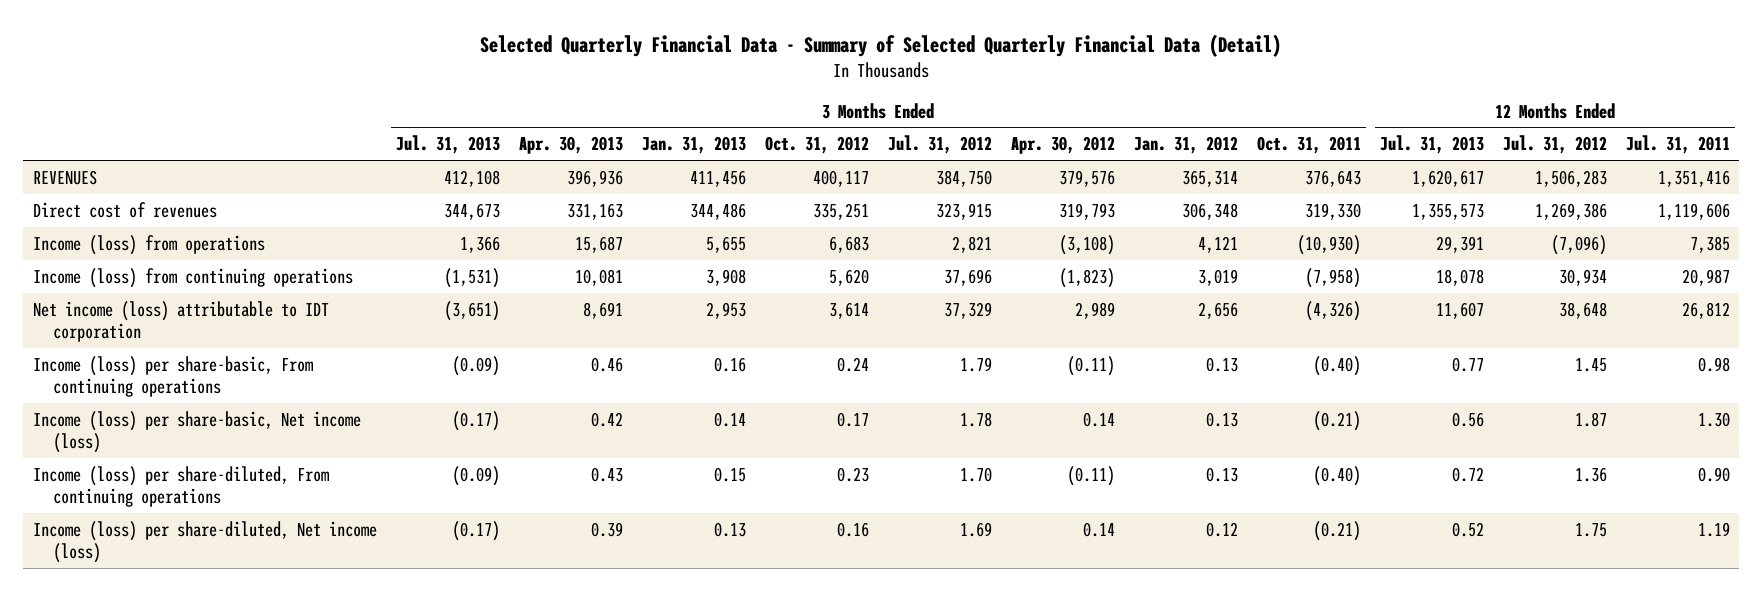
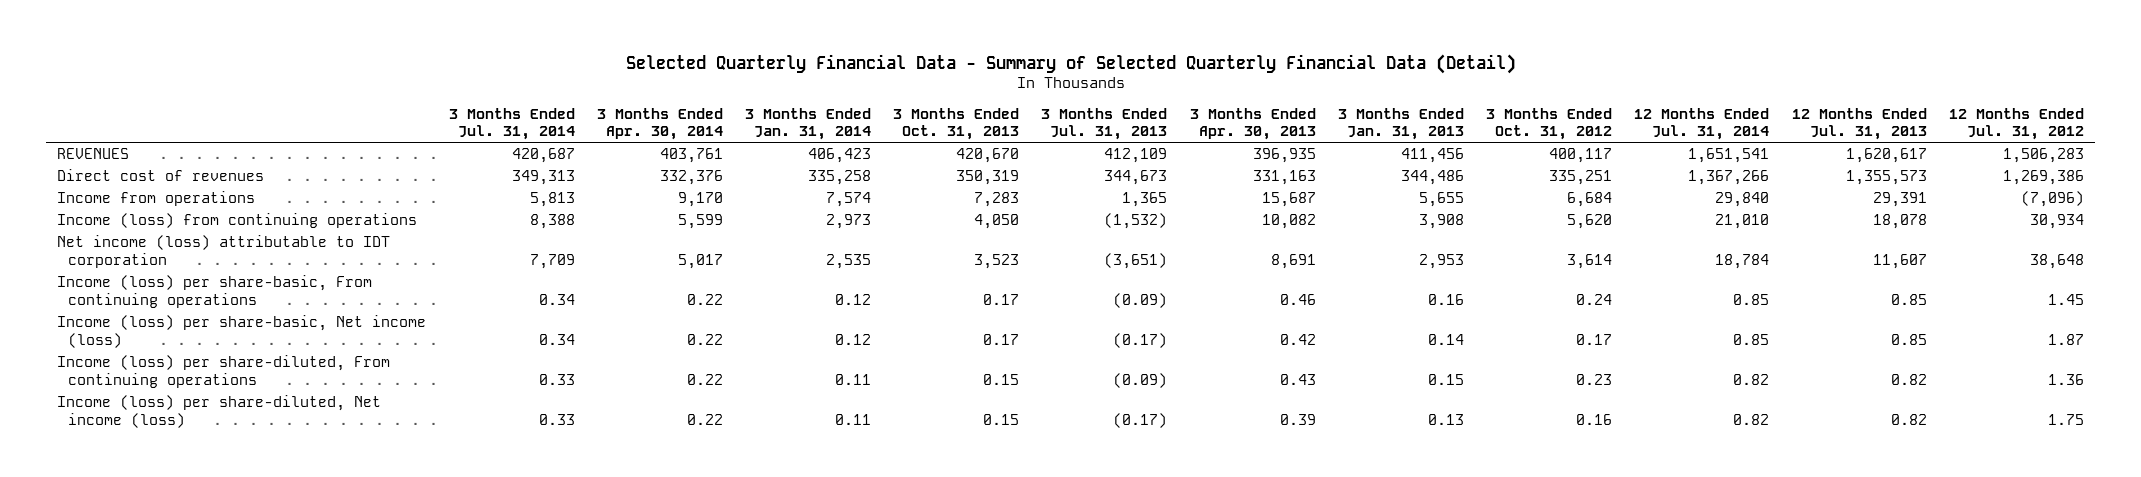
[887,135,992,155] Jul. 31, 2012 -> none
[1010,136,1115,155] Apr. 30, 2012 -> none
[1133,136,1238,155] Jan. 31, 2012 -> none
[1256,136,1361,155] Oct. 31, 2011 -> none
[1625,135,1730,155] Jul. 31, 2011 -> none
none -> [448,107,575,141] 3 Months Ended Jul. 31, 2014
none -> [596,107,723,141] 3 Months Ended Apr. 30, 2014
none -> [745,107,872,141] 3 Months Ended Jan. 31, 2014
none -> [893,107,1020,141] 3 Months Ended Oct. 31, 2013
none -> [1634,107,1770,141] 12 Months Ended Jul. 31, 2014
[443,169,500,187] 412,108 -> [1104,148,1168,164] 412,109
[566,169,623,187] 396,936 -> [1252,148,1316,164] 396,935
[32,234,265,255] Income (loss) from operations -> [57,191,256,207] Income from operations
[459,235,500,253] 1,366 -> [1122,192,1168,208] 1,365
[828,235,869,253] 6,683 -> [1567,192,1613,208] 6,684
[443,267,500,288] (1,531) -> [1104,213,1168,230] (1,532)
[574,268,623,286] 10,081 -> [1261,214,1316,230] 10,082
[1451,356,1484,372] 0.77 -> [1890,293,1927,305] 0.85
[1451,411,1484,427] 0.56 -> [1890,333,1927,345] 0.85
[1451,466,1484,482] 0.72 -> [1890,373,1927,385] 0.82
[1451,521,1484,537] 0.52 -> [1890,413,1927,425] 0.82

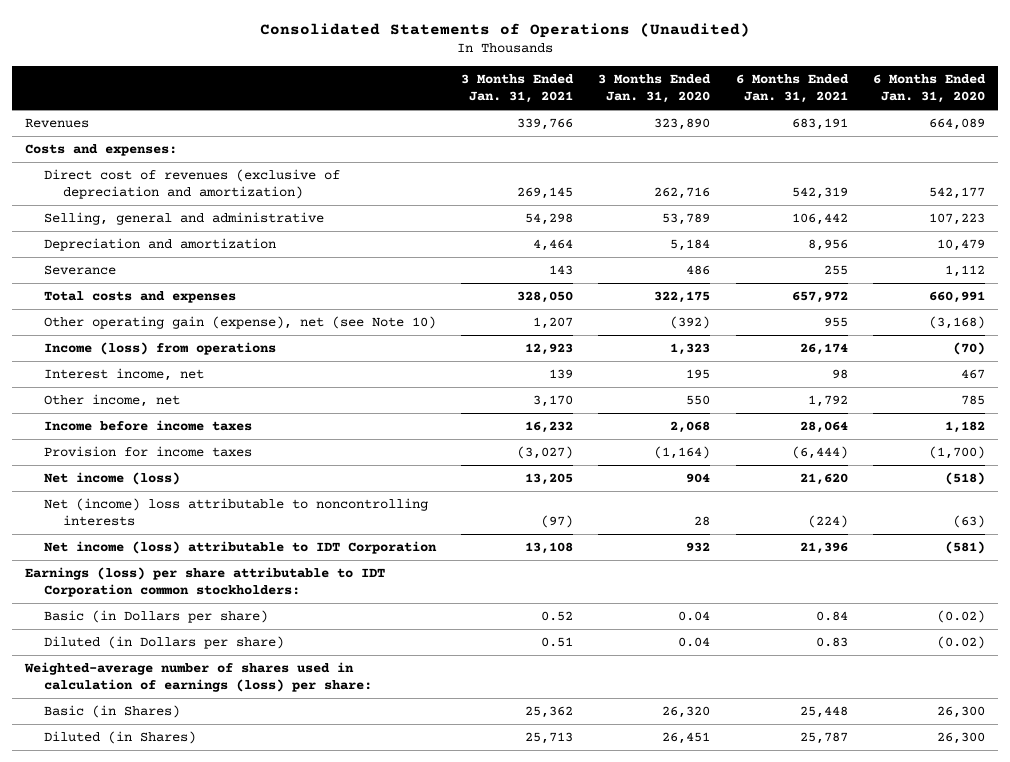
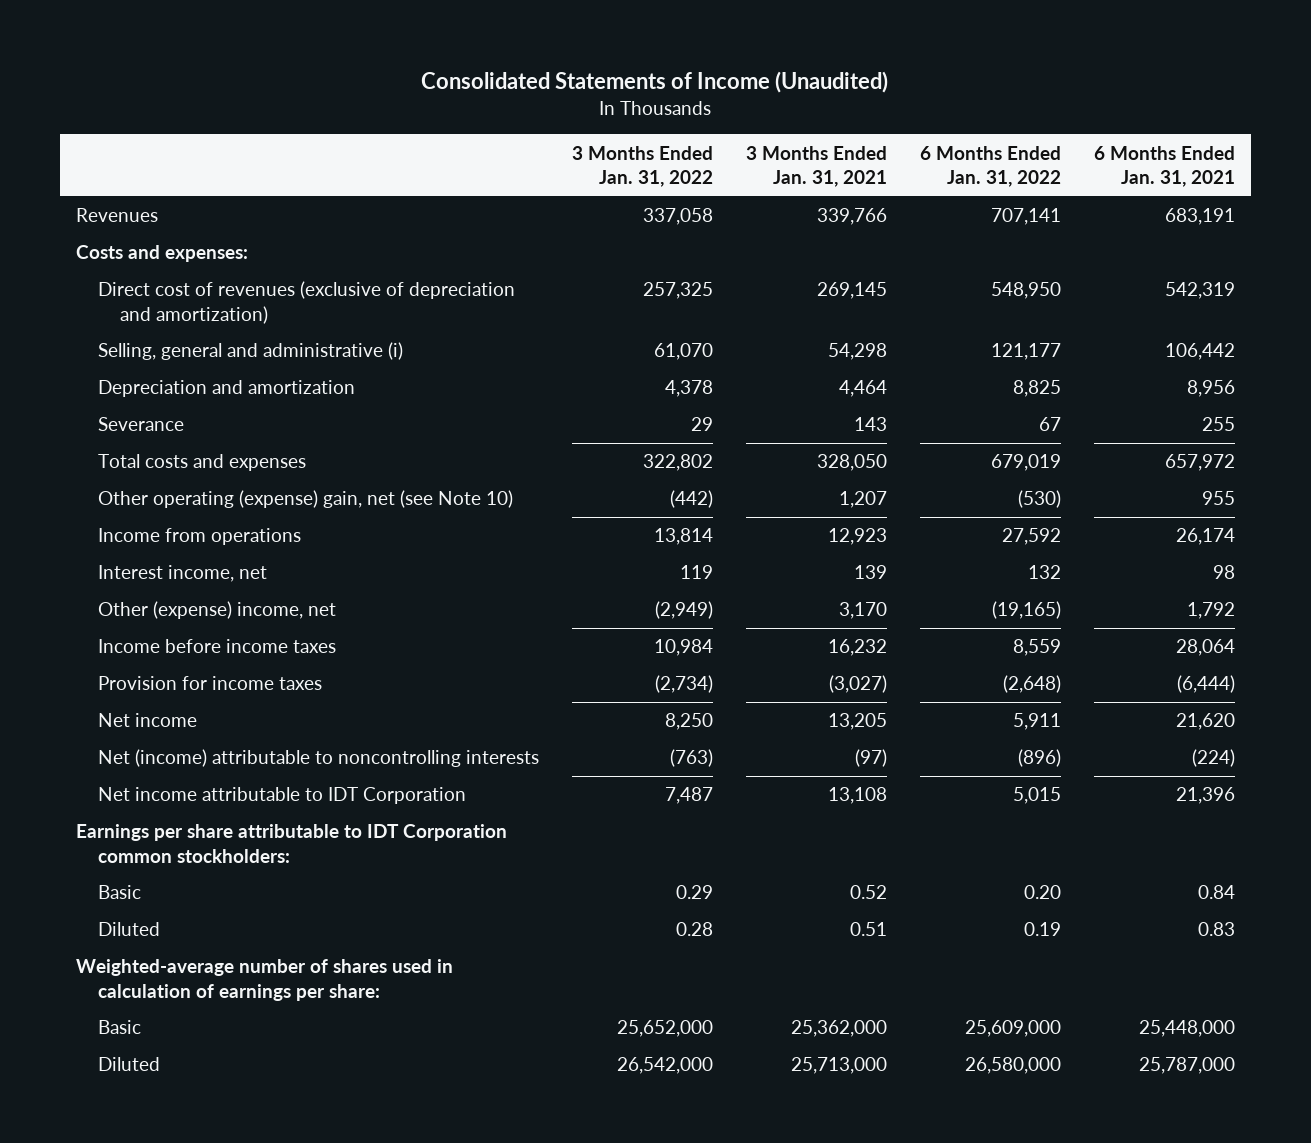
[259,22,750,38] Consolidated Statements of Operations (Unaudited) -> [421,71,889,94] Consolidated Statements of Income (Unaudited)
[598,74,712,104] 3 Months Ended Jan. 31, 2020 -> none
[872,74,986,104] 6 Months Ended Jan. 31, 2020 -> none
none -> [571,145,713,188] 3 Months Ended Jan. 31, 2022
none -> [919,145,1061,188] 6 Months Ended Jan. 31, 2022
[43,211,324,225] Selling, general and administrative -> [98,342,404,361] Selling, general and administrative (i)
[43,315,436,329] Other operating gain (expense), net (see Note 10) -> [98,490,514,509] Other operating (expense) gain, net (see Note 10)
[43,341,276,355] Income (loss) from operations -> [98,528,302,546] Income from operations
[43,393,180,407] Other income, net -> [98,601,337,620] Other (expense) income, net
[43,471,180,485] Net income (loss) -> [98,713,198,728] Net income
[43,497,428,526] Net (income) loss attributable to noncontrolling interests -> [98,749,540,768] Net (income) attributable to noncontrolling interests
[43,540,437,554] Net income (loss) attributable to IDT Corporation -> [98,787,467,805] Net income attributable to IDT Corporation
[24,566,385,597] Earnings (loss) per share attributable to IDT Corporation common stockholders: -> [76,824,508,863] Earnings per share attributable to IDT Corporation common stockholders:
[43,609,268,623] Basic (in Dollars per share) -> [98,885,142,900] Basic
[43,635,284,649] Diluted (in Dollars per share) -> [98,922,161,937] Diluted
[23,661,372,692] Weighted-average number of shares used in calculation of earnings (loss) per share: -> [76,959,454,1001] Weighted-average number of shares used in calculation of earnings per share:
[43,704,180,718] Basic (in Shares) -> [98,1020,142,1035] Basic
[525,705,574,718] 25,362 -> [790,1020,887,1038] 25,362,000
[799,705,848,718] 25,448 -> [1138,1020,1235,1038] 25,448,000
[43,730,196,744] Diluted (in Shares) -> [98,1057,161,1072] Diluted
[525,731,574,744] 25,713 -> [790,1057,887,1075] 25,713,000
[799,731,848,744] 25,787 -> [1138,1057,1235,1075] 25,787,000

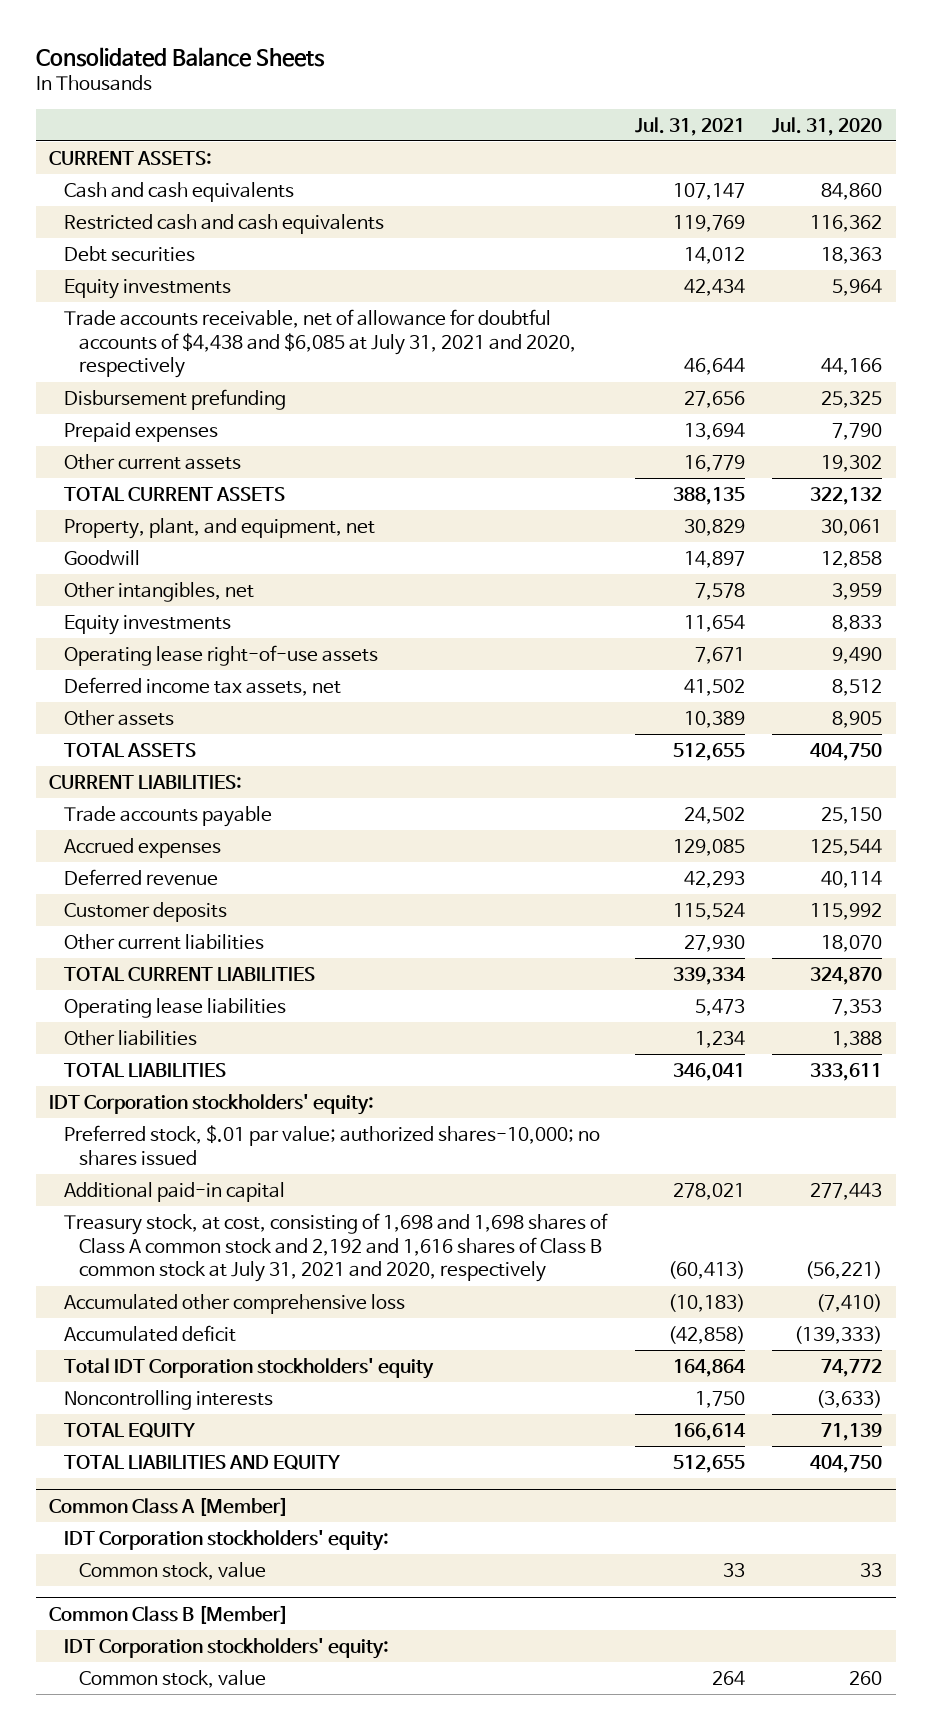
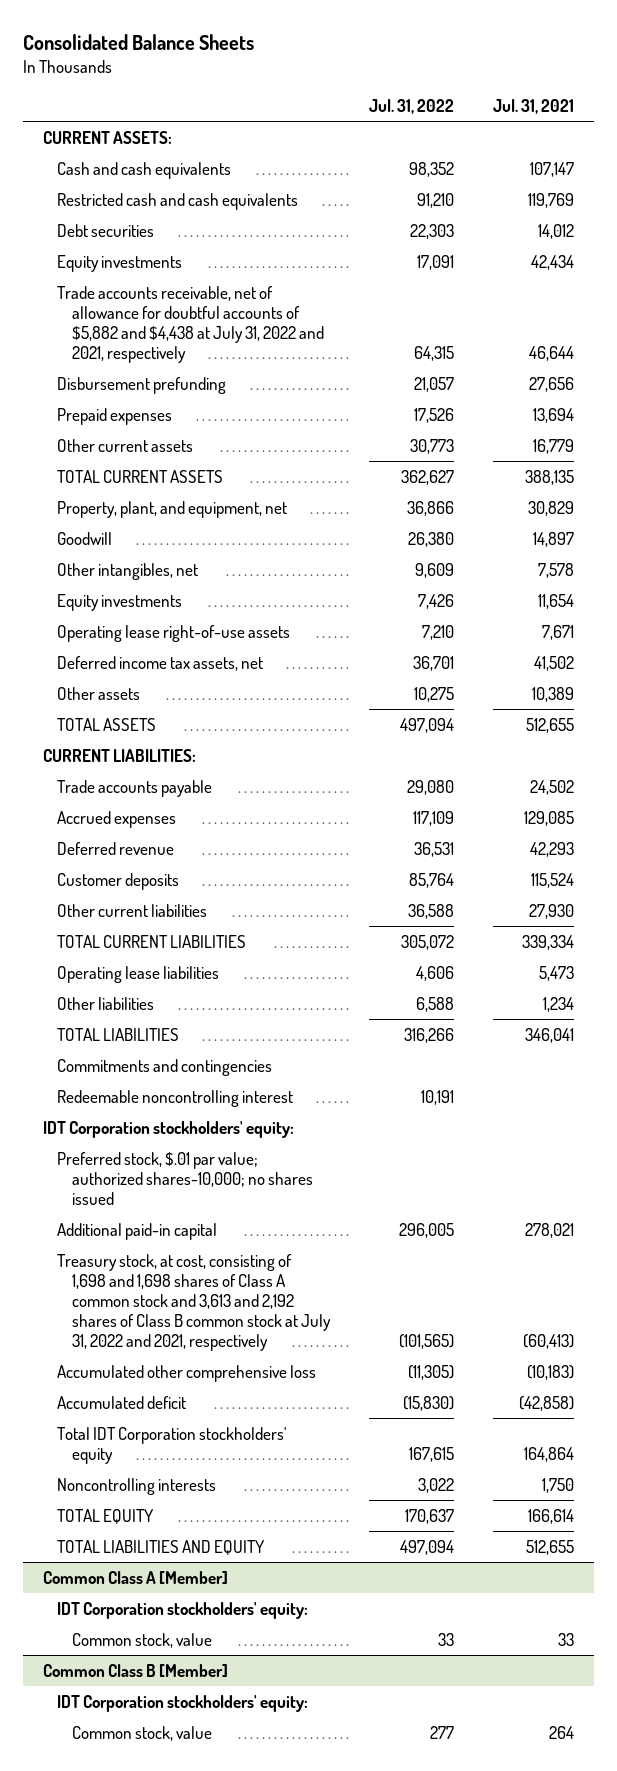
[772,116,883,136] Jul. 31, 2020 -> none
none -> [369,99,455,115] Jul. 31, 2022
[64,308,576,379] Trade accounts receivable, net of allowance for doubtful accounts of $4,438 and $6,085 at July 31, 2021 and 2020, respectively -> [57,285,324,363] Trade accounts receivable, net of allowance for doubtful accounts of $5,882 and $4,438 at July 31, 2022 and 2021, respectively
none -> [57,1058,273,1076] Commitments and contingencies
none -> [57,1089,294,1107] Redeemable noncontrolling interest
[64,1212,609,1283] Treasury stock, at cost, consisting of 1,698 and 1,698 shares of Class A common stock and 2,192 and 1,616 shares of Class B common stock at July 31, 2021 and 2020, respectively -> [57,1253,331,1351] Treasury stock, at cost, consisting of 1,698 and 1,698 shares of Class A common stock and 3,613 and 2,192 shares of Class B common stock at July 31, 2022 and 2021, respectively

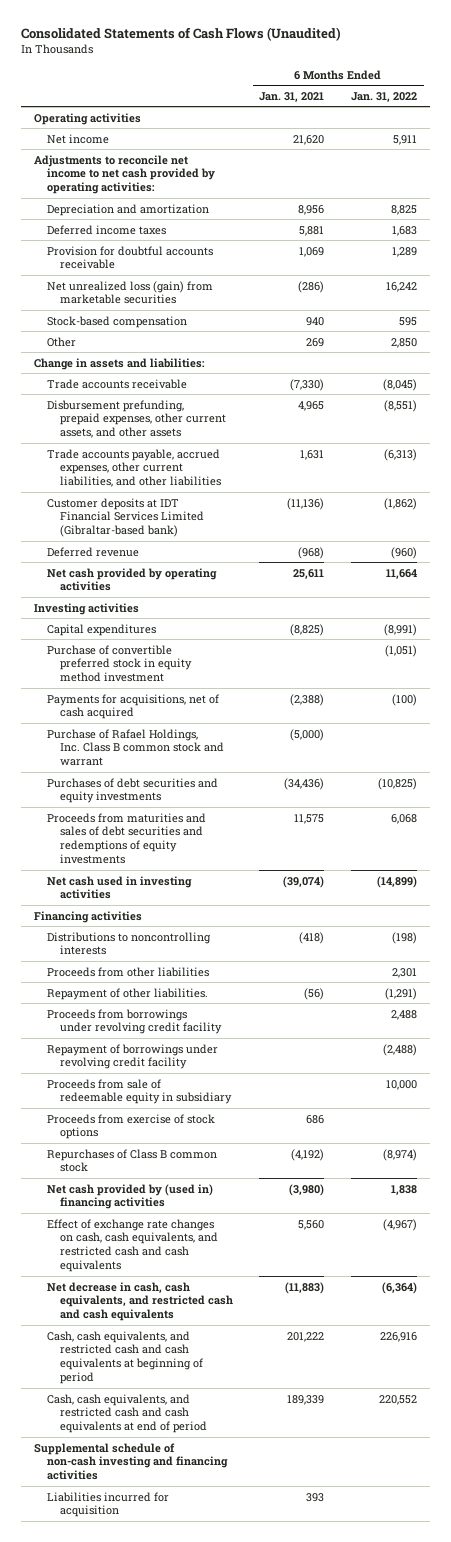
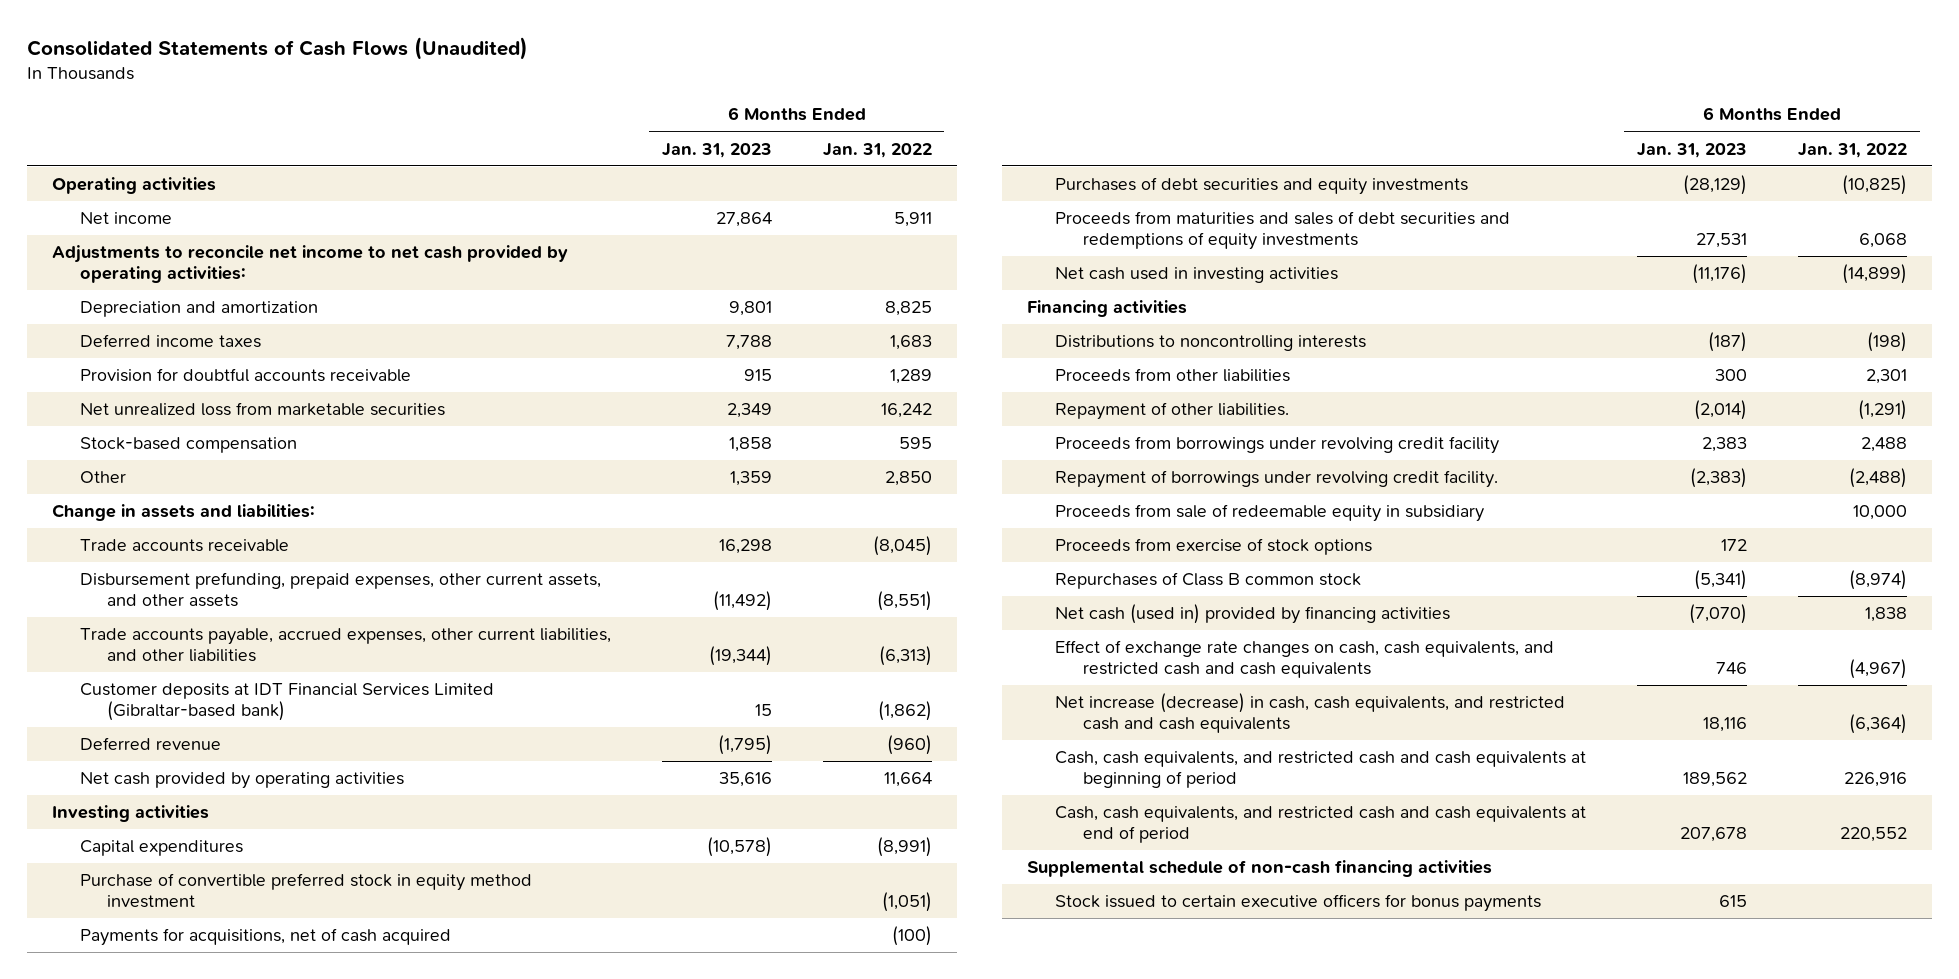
[259,91,325,102] Jan. 31, 2021 -> none
none -> [661,142,772,158] Jan. 31, 2023
[46,280,213,305] Net unrealized loss (gain) from marketable securities -> [79,402,445,417] Net unrealized loss from marketable securities
[46,728,224,767] Purchase of Rafael Holdings, Inc. Class B common stock and warrant -> none
[46,1043,218,1070] Repayment of borrowings under revolving credit facility -> [1055,470,1499,489] Repayment of borrowings under revolving credit facility.
[46,1183,213,1210] Net cash provided by (used in) financing activities -> [1055,604,1451,625] Net cash (used in) provided by financing activities
[46,1281,233,1322] Net decrease in cash, cash equivalents, and restricted cash and cash equivalents -> [1055,693,1566,734] Net increase (decrease) in cash, cash equivalents, and restricted cash and cash equivalents
[46,1491,169,1518] Liabilities incurred for acquisition -> none
[33,1442,228,1481] Supplemental schedule of non-cash investing and financing activities -> [1027,860,1493,878] Supplemental schedule of non-cash financing activities
none -> [1055,894,1542,913] Stock issued to certain executive officers for bonus payments

